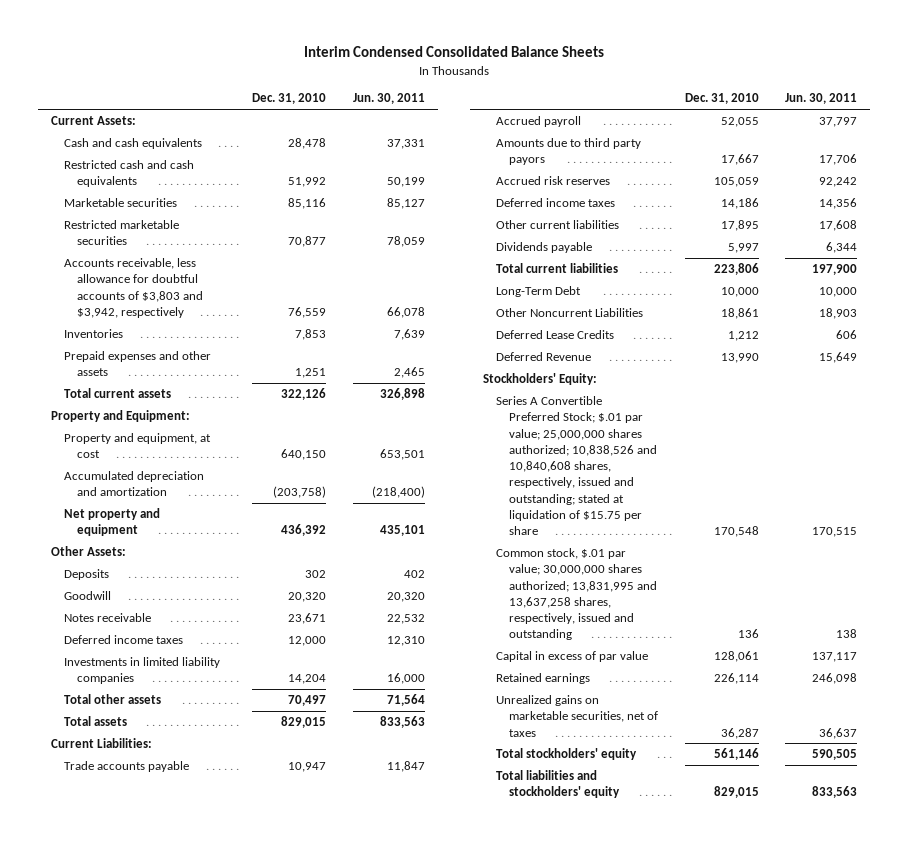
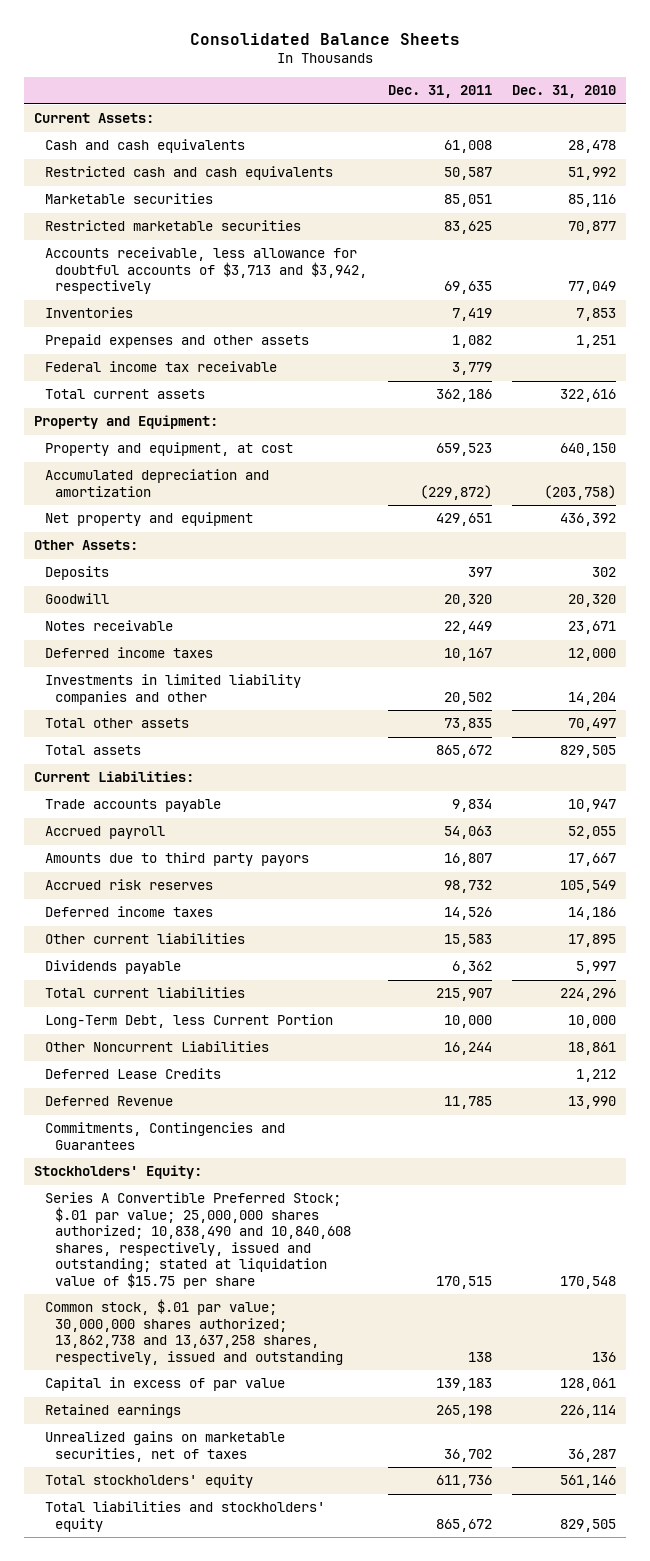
[303,46,604,58] Interim Condensed Consolidated Balance Sheets -> [190,33,461,46] Consolidated Balance Sheets
[352,93,425,105] Jun. 30, 2011 -> none
none -> [387,85,492,99] Dec. 31, 2011
[63,258,204,318] Accounts receivable, less allowance for doubtful accounts of $3,803 and $3,942, respectively -> [44,247,368,295] Accounts receivable, less allowance for doubtful accounts of $3,713 and $3,942, respectively
[288,306,327,318] 76,559 -> [568,281,617,295] 77,049
none -> [44,361,277,373] Federal income tax receivable
[281,388,327,401] 322,126 -> [560,389,617,403] 322,616
[63,657,220,685] Investments in limited liability companies -> [44,674,301,705] Investments in limited liability companies and other
[281,716,327,729] 829,015 -> [560,745,617,759] 829,505
[713,177,759,188] 105,059 -> [560,880,617,894] 105,549
[713,263,759,276] 223,806 -> [560,988,617,1002] 224,296
[496,286,582,298] Long-Term Debt -> [44,1014,333,1029] Long-Term Debt, less Current Portion
none -> [44,1122,285,1150] Commitments, Contingencies and Guarantees
[496,396,658,536] Series A Convertible Preferred Stock; $.01 par value; 25,000,000 shares authorized; 10,838,526 and 10,840,608 shares, respectively, issued and outstanding; stated at liquidation of $15.75 per share -> [44,1192,352,1289] Series A Convertible Preferred Stock; $.01 par value; 25,000,000 shares authorized; 10,838,490 and 10,840,608 shares, respectively, issued and outstanding; stated at liquidation value of $15.75 per share
[496,548,658,641] Common stock, $.01 par value; 30,000,000 shares authorized; 13,831,995 and 13,637,258 shares, respectively, issued and outstanding -> [44,1299,344,1365] Common stock, $.01 par value; 30,000,000 shares authorized; 13,862,738 and 13,637,258 shares, respectively, issued and outstanding
[713,786,759,799] 829,015 -> [560,1518,617,1532] 829,505

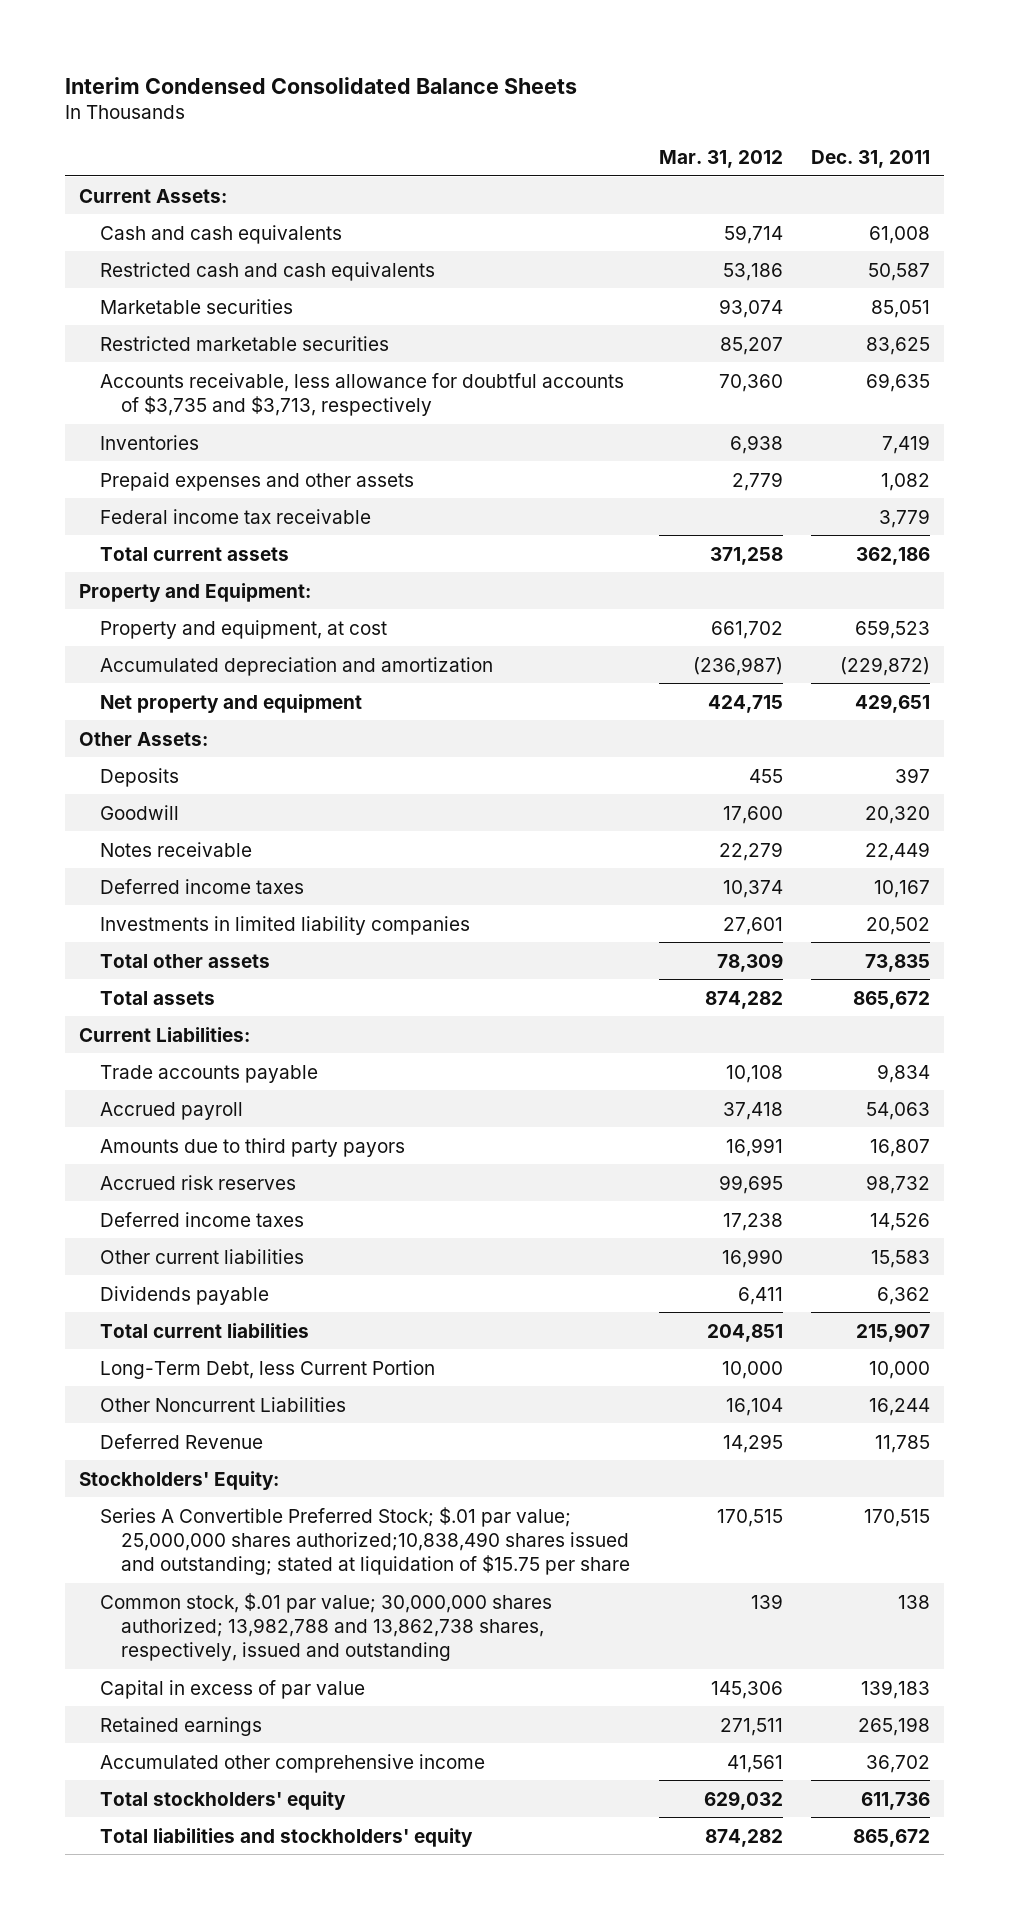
[190,33,461,46] Consolidated Balance Sheets -> [65,77,578,95] Interim Condensed Consolidated Balance Sheets
[512,85,617,99] Dec. 31, 2010 -> none
none -> [658,149,783,168] Mar. 31, 2012
[44,247,368,295] Accounts receivable, less allowance for doubtful accounts of $3,713 and $3,942, respectively -> [100,372,625,416] Accounts receivable, less allowance for doubtful accounts of $3,735 and $3,713, respectively
[44,674,301,705] Investments in limited liability companies and other -> [100,915,471,935] Investments in limited liability companies
[44,1068,221,1080] Deferred Lease Credits -> none
[44,1122,285,1150] Commitments, Contingencies and Guarantees -> none
[44,1192,352,1289] Series A Convertible Preferred Stock; $.01 par value; 25,000,000 shares authorized; 10,838,490 and 10,840,608 shares, respectively, issued and outstanding; stated at liquidation value of $15.75 per share -> [100,1506,630,1575] Series A Convertible Preferred Stock; $.01 par value; 25,000,000 shares authorized;10,838,490 shares issued and outstanding; stated at liquidation of $15.75 per share
[44,1299,344,1365] Common stock, $.01 par value; 30,000,000 shares authorized; 13,862,738 and 13,637,258 shares, respectively, issued and outstanding -> [100,1592,553,1661] Common stock, $.01 par value; 30,000,000 shares authorized; 13,982,788 and 13,862,738 shares, respectively, issued and outstanding
[44,1431,285,1462] Unrealized gains on marketable securities, net of taxes -> [100,1753,486,1773] Accumulated other comprehensive income

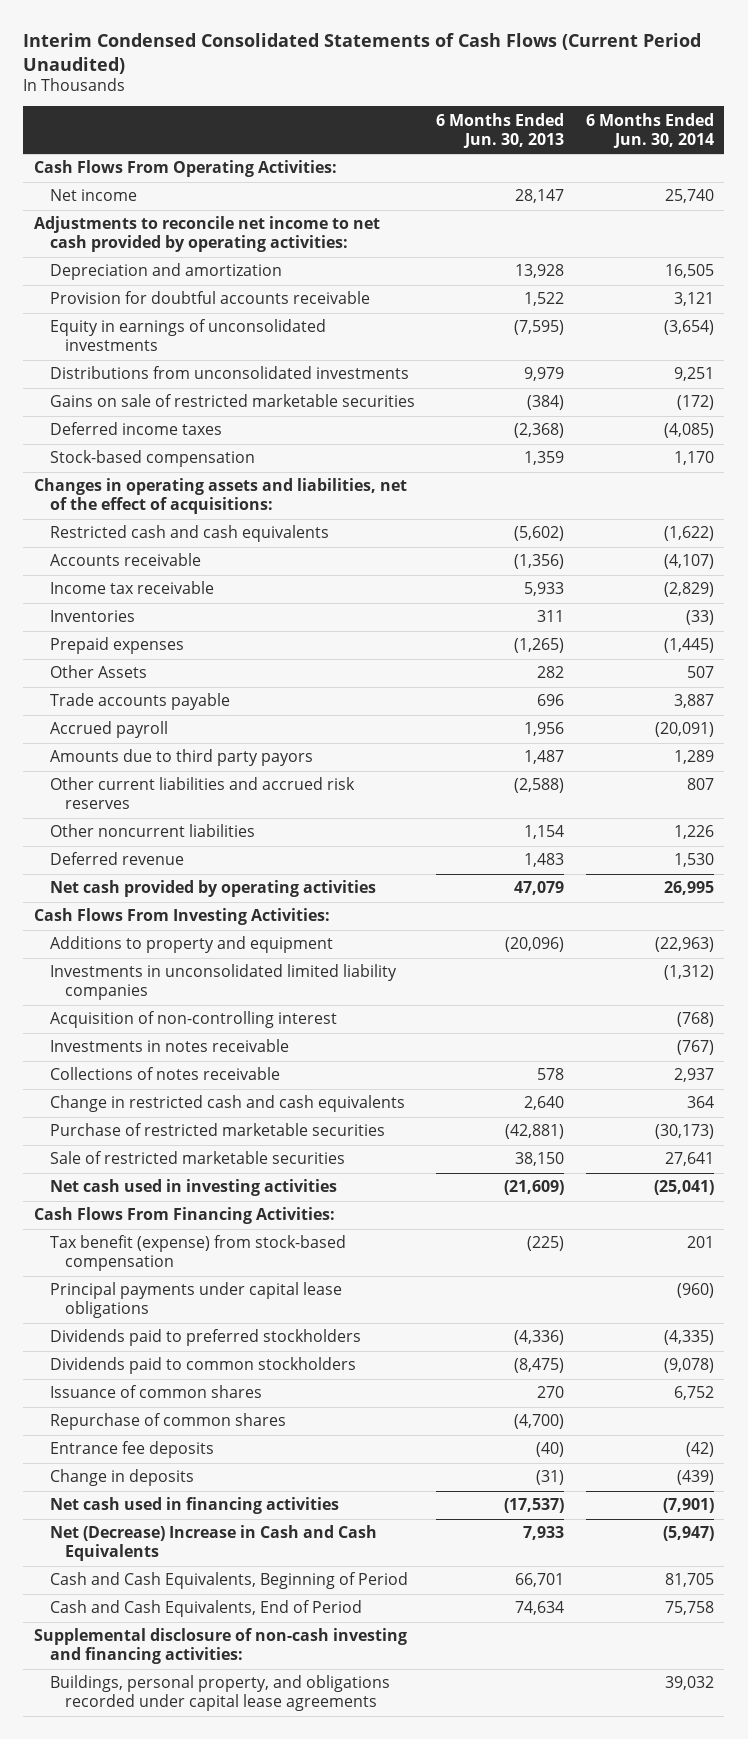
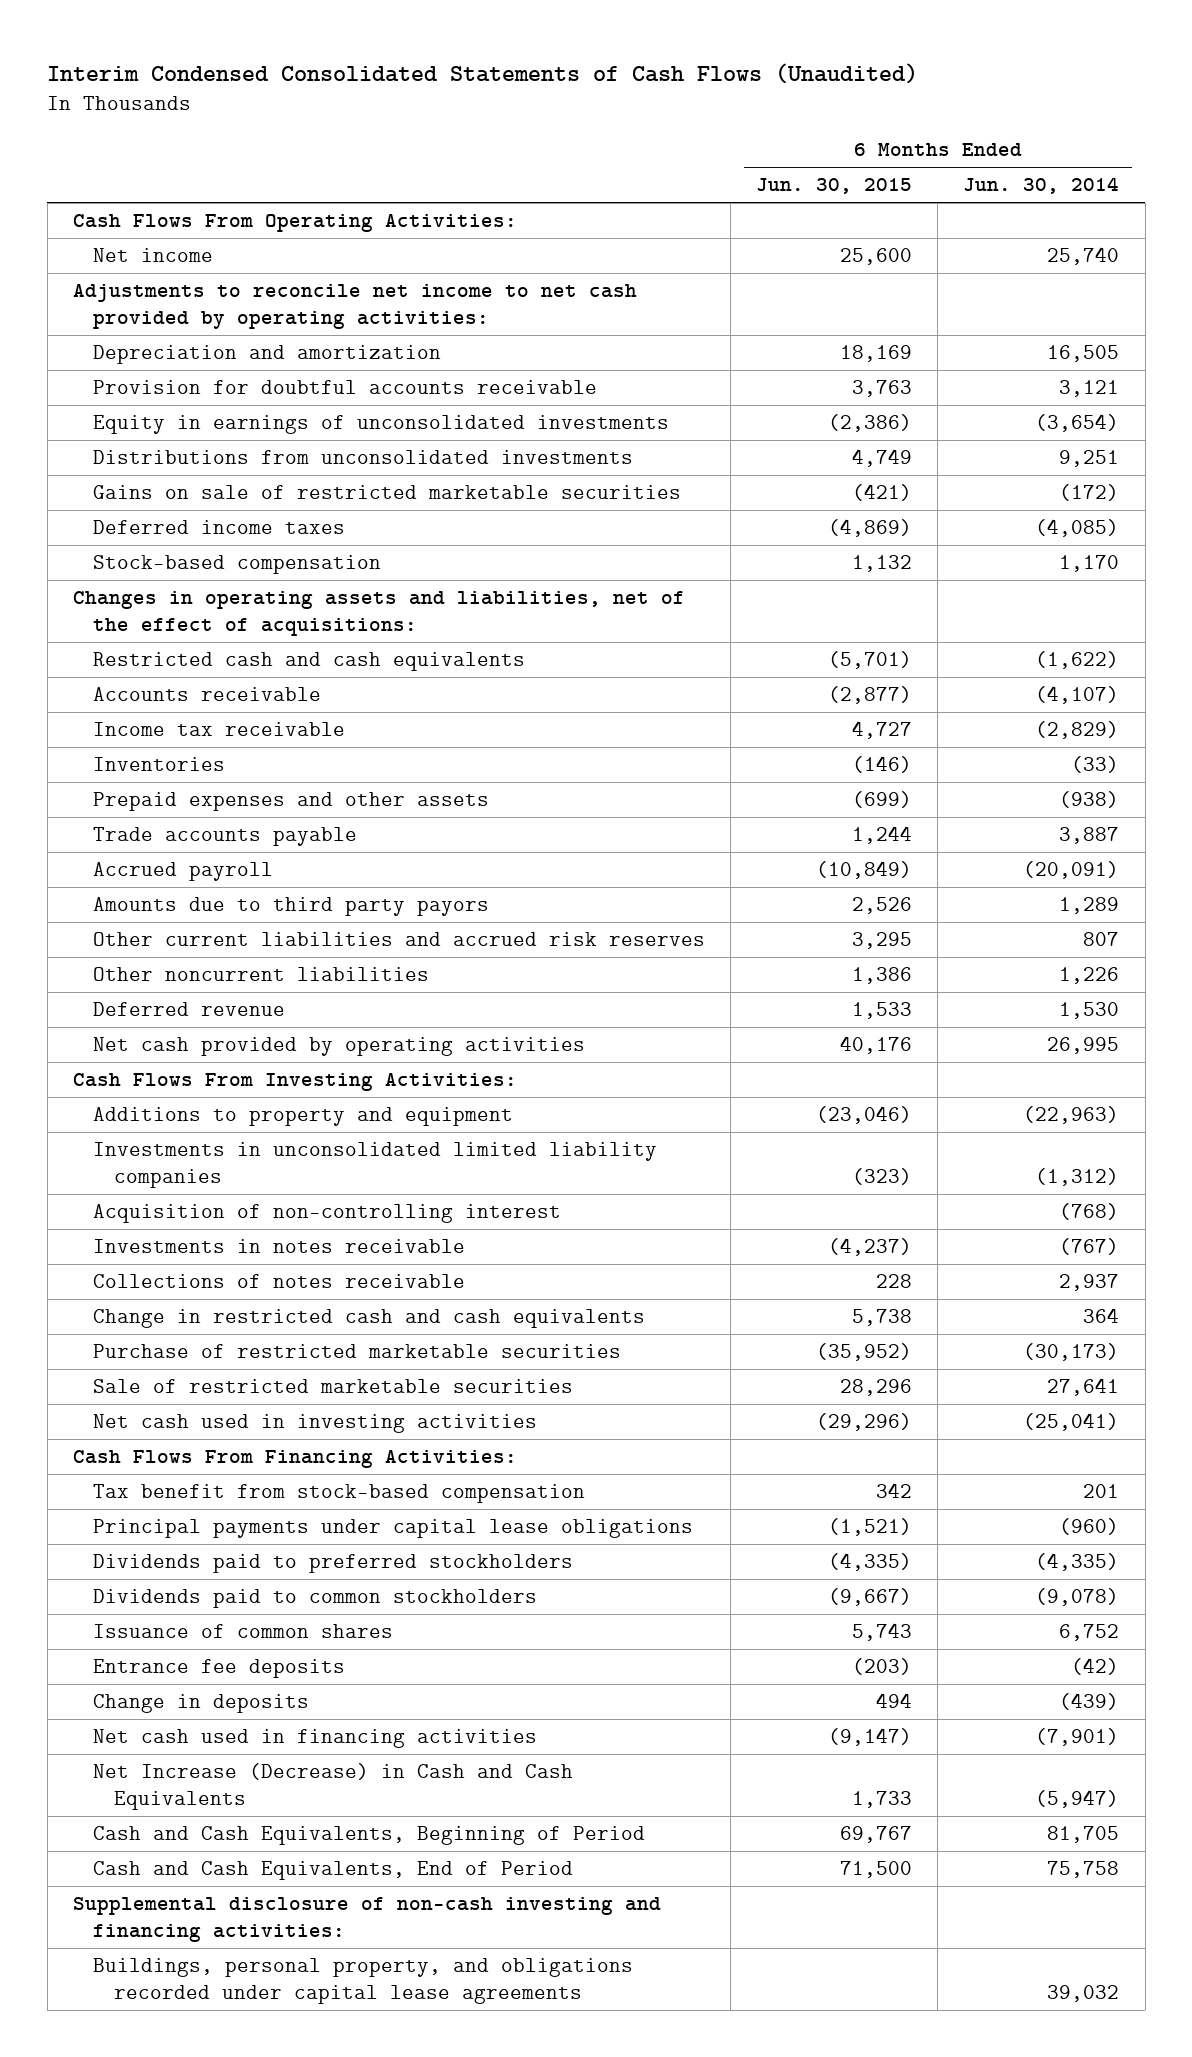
[23,32,702,74] Interim Condensed Consolidated Statements of Cash Flows (Current Period Unaudited) -> [47,62,919,84] Interim Condensed Consolidated Statements of Cash Flows (Unaudited)
[436,112,565,148] 6 Months Ended Jun. 30, 2013 -> none
none -> [756,178,913,195] Jun. 30, 2015
[49,665,147,679] Other Assets -> none
[49,637,184,655] Prepaid expenses -> [93,792,490,812] Prepaid expenses and other assets
[663,638,714,654] (1,445) -> [1059,791,1120,809] (938)
[49,1235,346,1272] Tax benefit (expense) from stock-based compensation -> [93,1484,586,1504] Tax benefit from stock-based compensation
[49,1413,286,1431] Repurchase of common shares -> none
[49,1525,377,1562] Net (Decrease) Increase in Cash and Cash Equivalents -> [93,1763,574,1811] Net Increase (Decrease) in Cash and Cash Equivalents

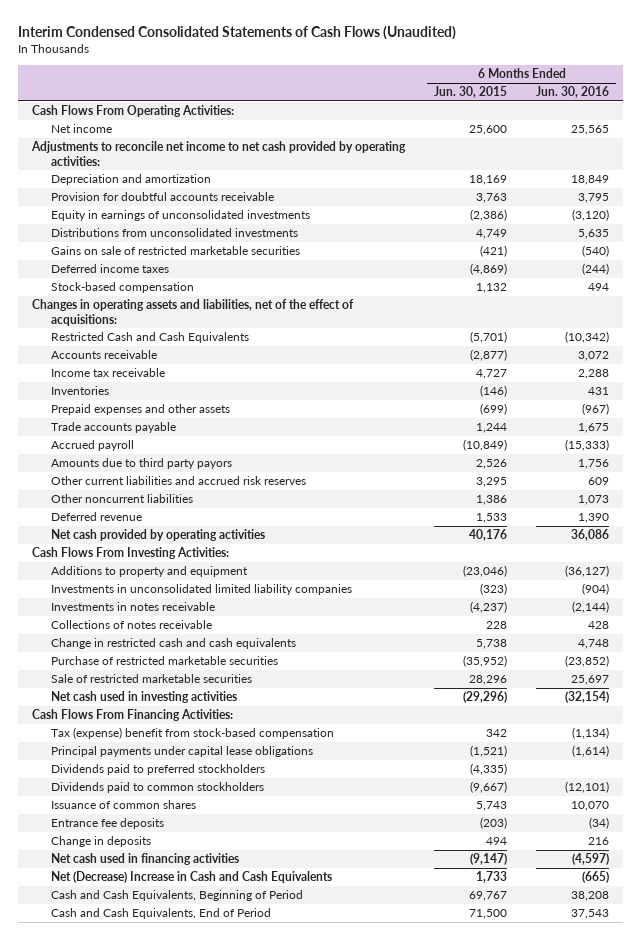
[963,177,1120,195] Jun. 30, 2014 -> none
none -> [535,86,609,99] Jun. 30, 2016
[93,652,526,672] Restricted cash and cash equivalents -> [51,332,250,344] Restricted Cash and Cash Equivalents
[93,1204,562,1224] Acquisition of non-controlling interest -> none
[93,1484,586,1504] Tax benefit from stock-based compensation -> [51,727,335,740] Tax (expense) benefit from stock-based compensation
[93,1763,574,1811] Net Increase (Decrease) in Cash and Cash Equivalents -> [51,871,333,884] Net (Decrease) Increase in Cash and Cash Equivalents
[72,1897,661,1943] Supplemental disclosure of non-cash investing and financing activities: -> none
[93,1958,634,2005] Buildings, personal property, and obligations recorded under capital lease agreements -> none

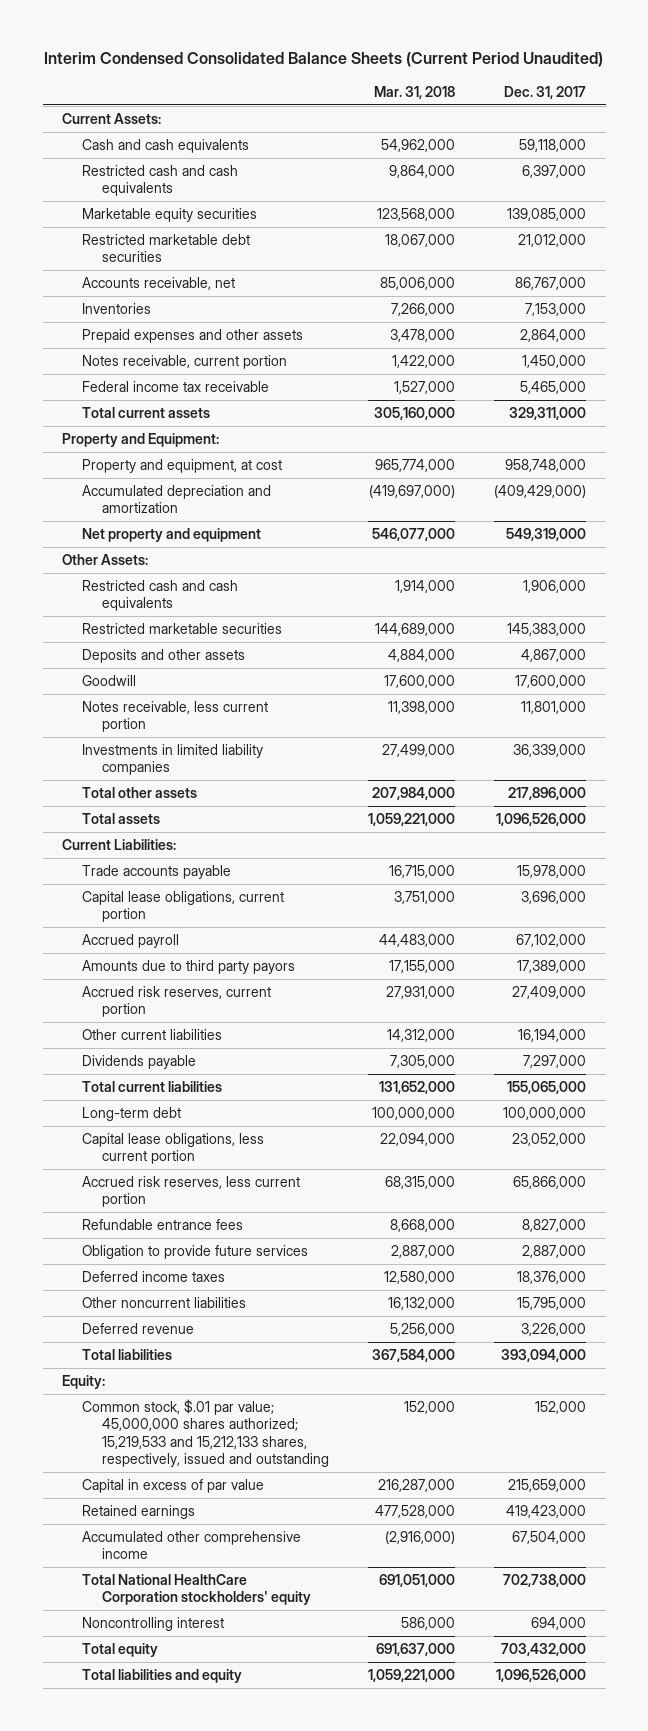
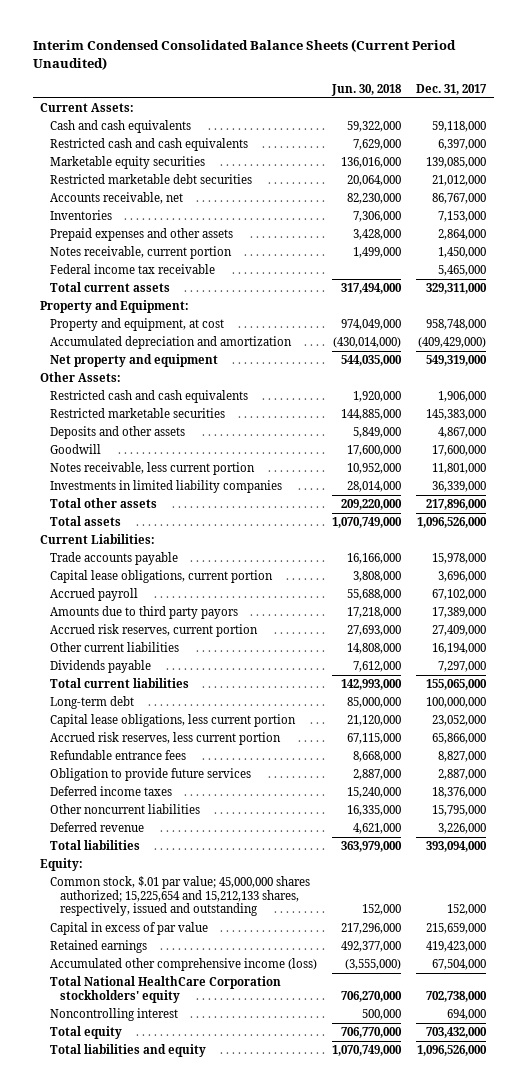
[374,85,456,99] Mar. 31, 2018 -> none
none -> [331,83,403,96] Jun. 30, 2018
[82,1399,330,1467] Common stock, $.01 par value; 45,000,000 shares authorized; 15,219,533 and 15,212,133 shares, respectively, issued and outstanding -> [50,876,311,917] Common stock, $.01 par value; 45,000,000 shares authorized; 15,225,654 and 15,212,133 shares, respectively, issued and outstanding
[82,1531,302,1560] Accumulated other comprehensive income -> [50,958,318,972] Accumulated other comprehensive income (loss)

